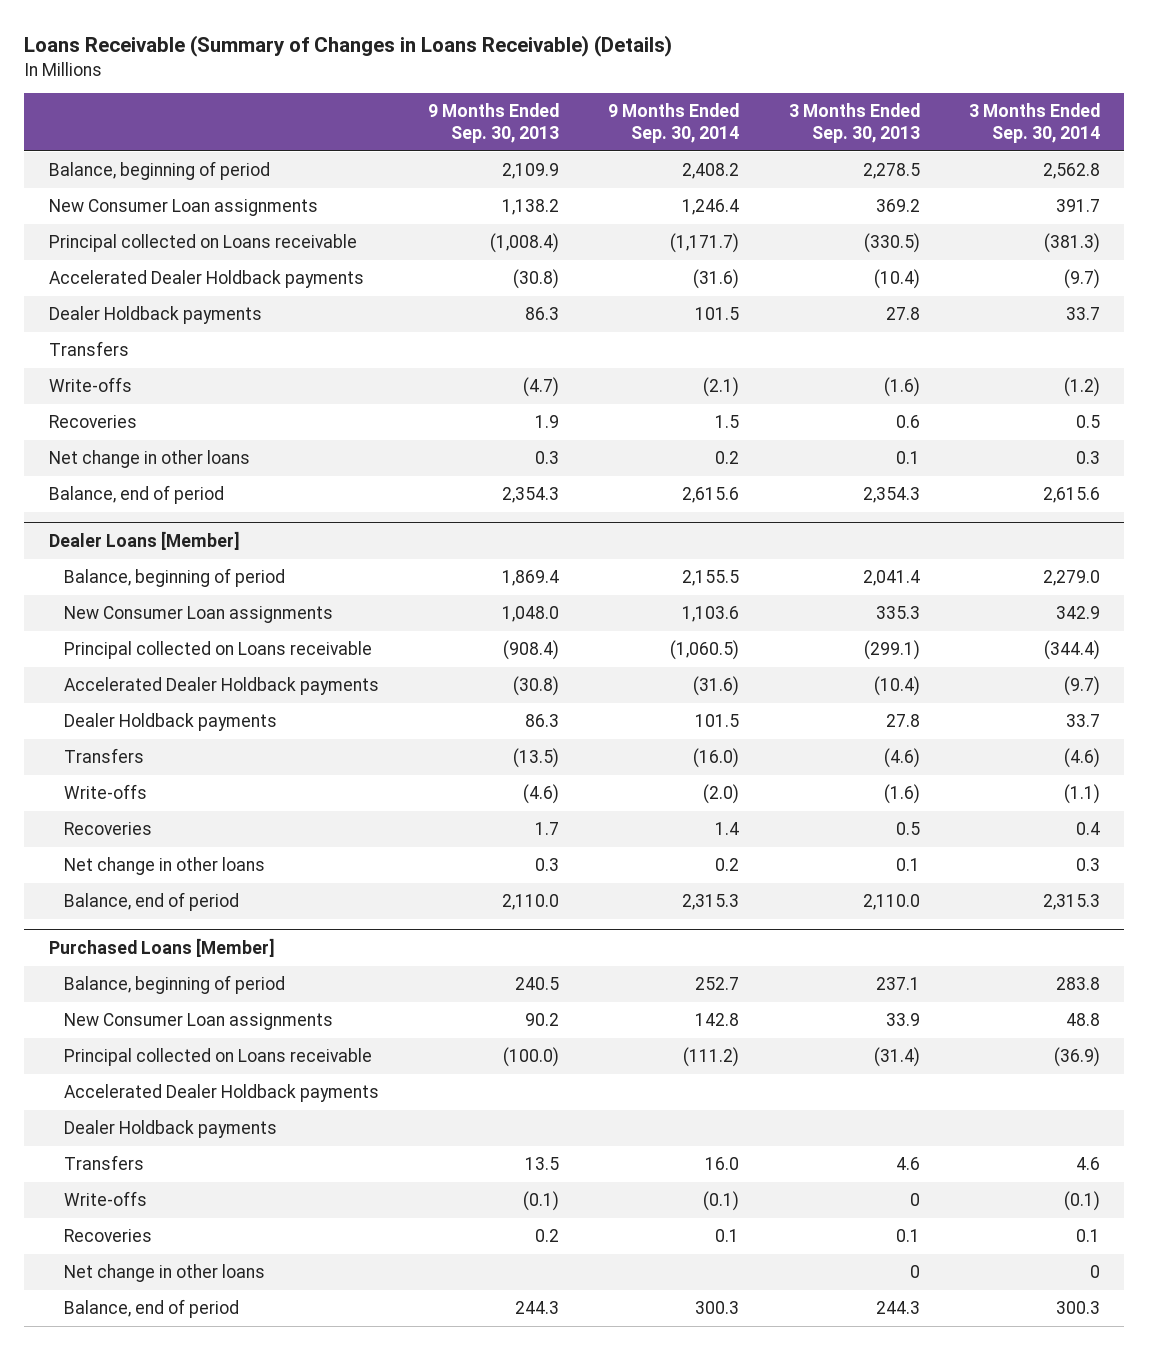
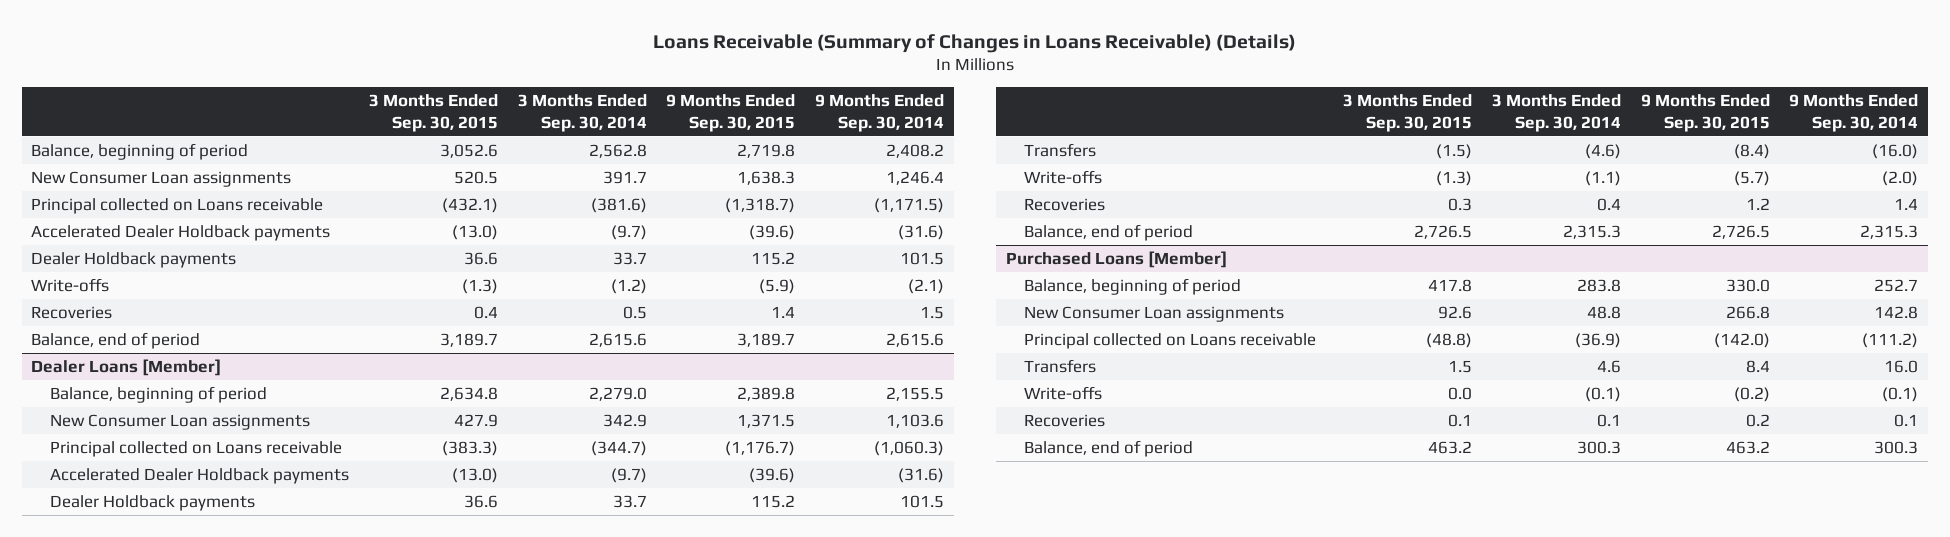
[428,103,560,144] 9 Months Ended Sep. 30, 2013 -> none
[788,103,920,144] 3 Months Ended Sep. 30, 2013 -> none
none -> [368,94,498,132] 3 Months Ended Sep. 30, 2015
none -> [666,94,796,132] 9 Months Ended Sep. 30, 2015
[670,233,740,254] (1,171.7) -> [873,197,944,213] (1,171.5)
[1043,233,1100,254] (381.3) -> [590,197,647,213] (381.6)
[48,341,129,357] Transfers -> none
[48,450,250,469] Net change in other loans -> none
[670,640,740,661] (1,060.5) -> [873,440,944,456] (1,060.3)
[1043,640,1100,661] (344.4) -> [590,440,647,456] (344.7)
[63,857,265,876] Net change in other loans -> none
[63,1084,379,1103] Accelerated Dealer Holdback payments -> none
[63,1120,277,1139] Dealer Holdback payments -> none
[63,1264,265,1283] Net change in other loans -> none

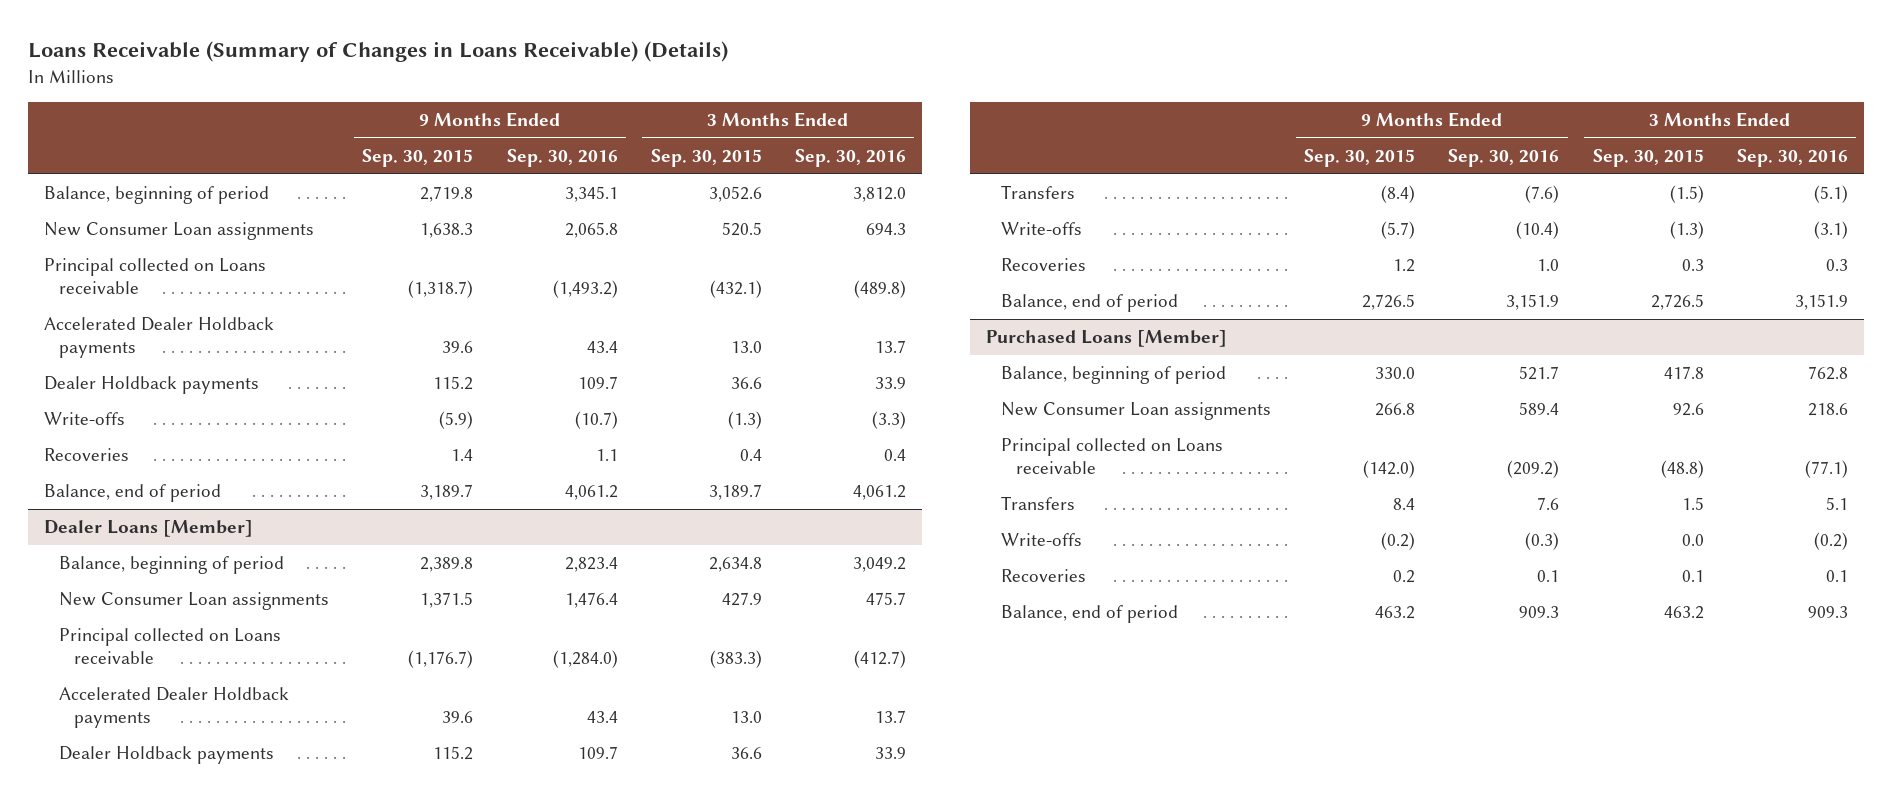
[517,94,647,132] 3 Months Ended Sep. 30, 2014 -> none
[814,94,944,132] 9 Months Ended Sep. 30, 2014 -> none
none -> [506,148,618,167] Sep. 30, 2016
none -> [794,148,906,167] Sep. 30, 2016
[451,224,498,240] (13.0) -> [730,340,762,353] 13.0
[749,224,796,240] (39.6) -> [442,340,474,353] 39.6
[451,467,498,483] (13.0) -> [730,710,762,723] 13.0
[749,467,796,483] (39.6) -> [442,710,474,723] 39.6

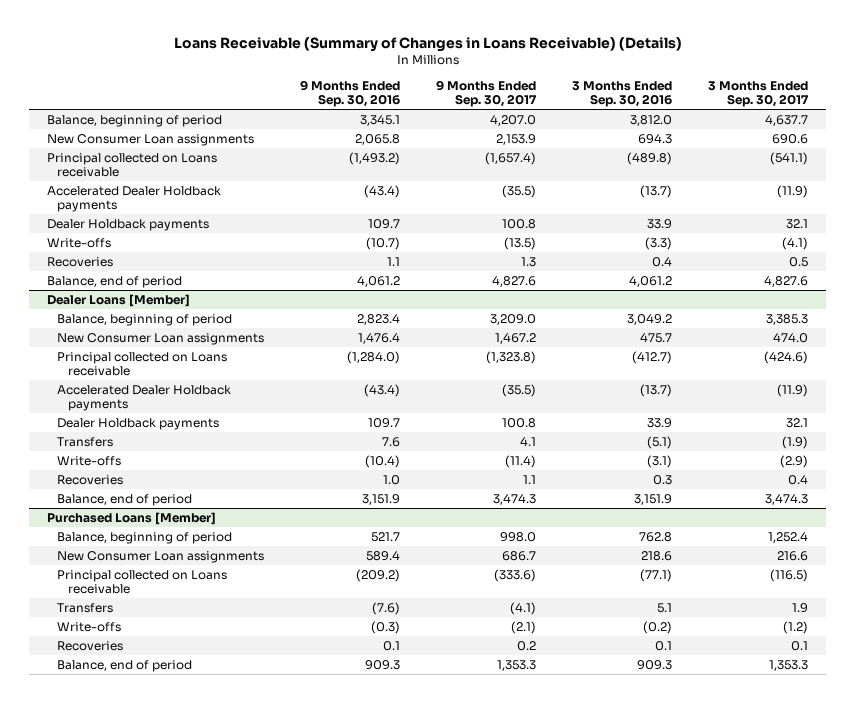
[362,148,474,167] Sep. 30, 2015 -> none
[650,148,762,167] Sep. 30, 2015 -> none
none -> [436,80,538,108] 9 Months Ended Sep. 30, 2017
none -> [707,81,809,108] 3 Months Ended Sep. 30, 2017
[586,340,618,353] 43.4 -> [364,184,401,198] (43.4)
[874,339,906,353] 13.7 -> [639,184,672,198] (13.7)
[586,710,618,723] 43.4 -> [364,383,401,397] (43.4)
[874,709,906,723] 13.7 -> [639,383,672,397] (13.7)
[1525,185,1560,204] (7.6) -> [382,436,401,447] 7.6
[1537,497,1560,511] 7.6 -> [372,601,401,615] (7.6)

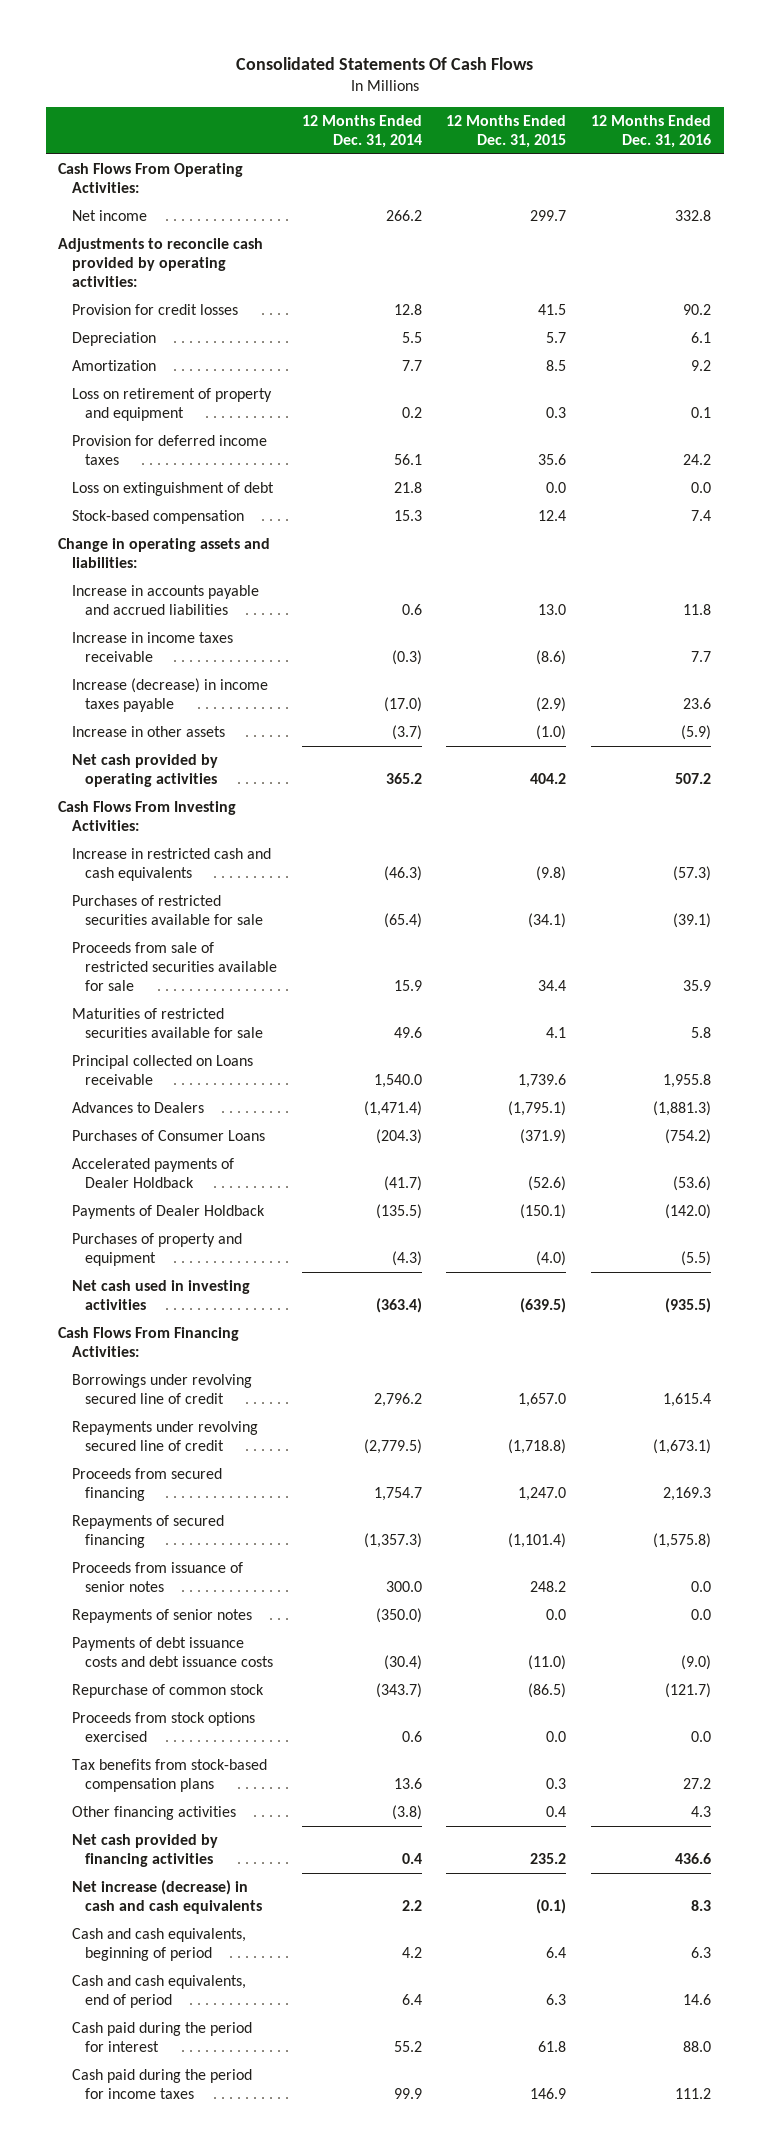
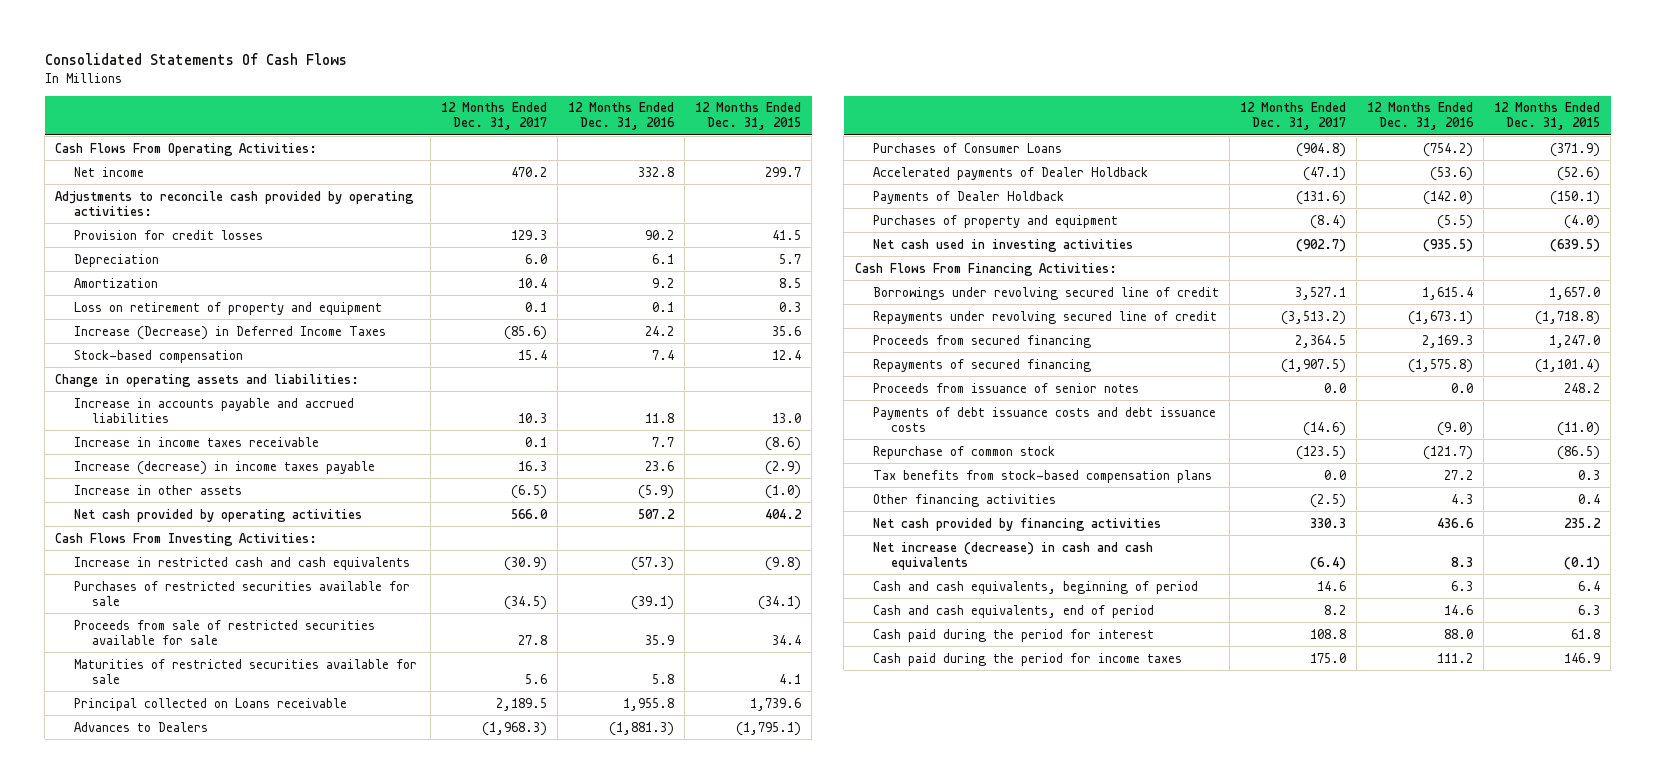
[301,115,422,149] 12 Months Ended Dec. 31, 2014 -> none
none -> [440,102,547,131] 12 Months Ended Dec. 31, 2017
[71,482,274,497] Loss on extinguishment of debt -> none
[71,435,267,465] Provision for deferred income taxes -> [73,325,386,340] Increase (Decrease) in Deferred Income Taxes
[71,1609,252,1624] Repayments of senior notes -> none
[71,1712,255,1742] Proceeds from stock options exercised -> none

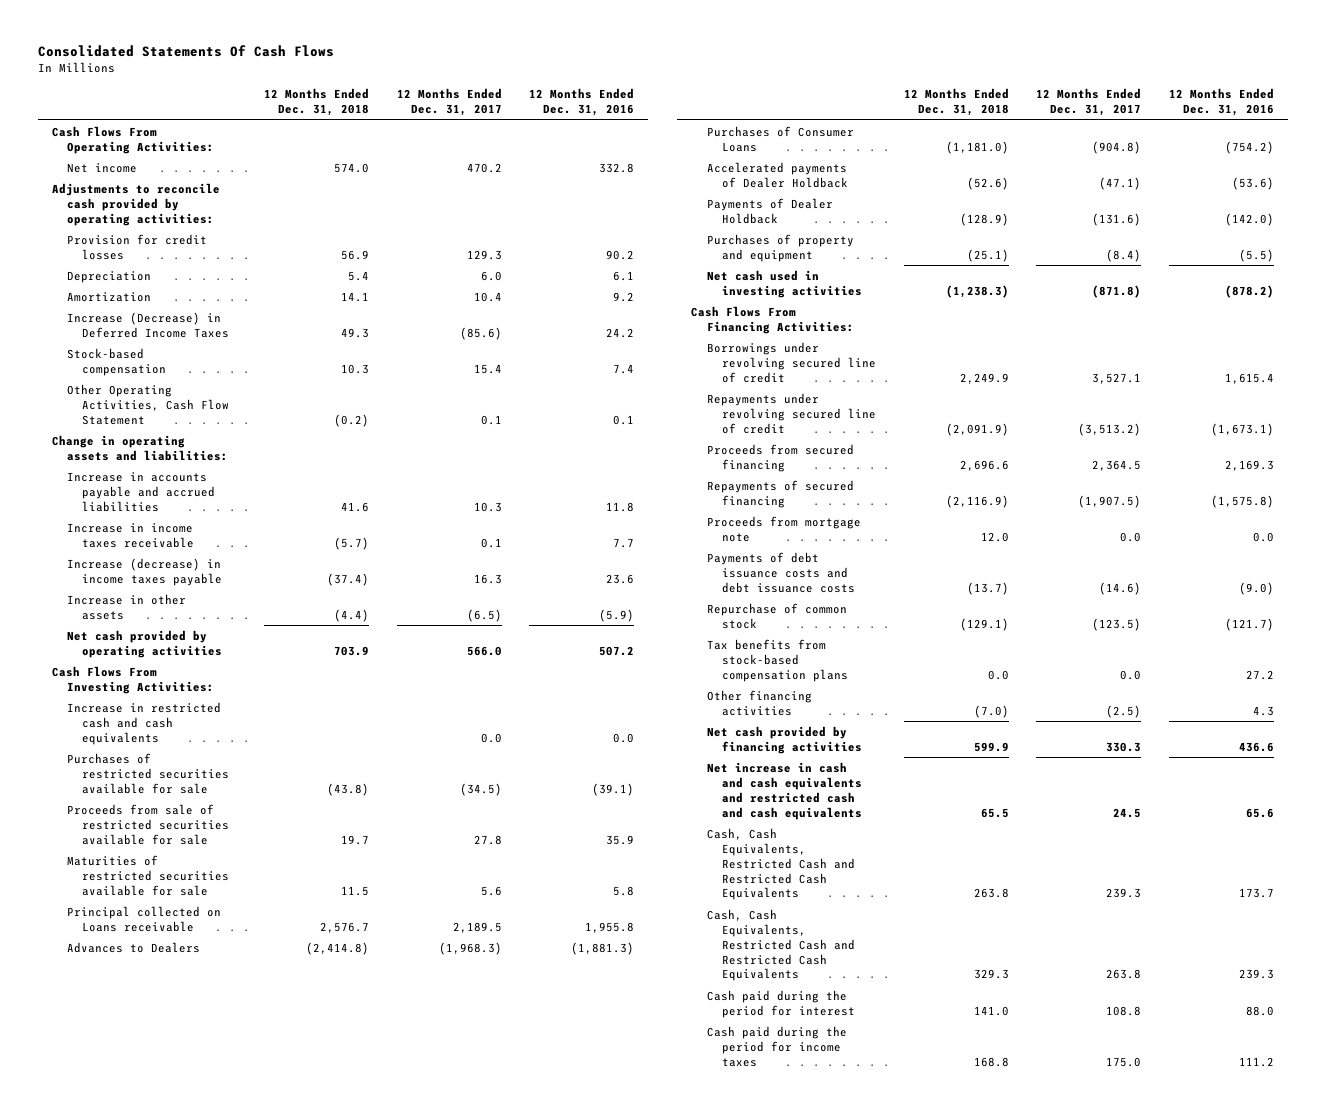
[695,102,802,131] 12 Months Ended Dec. 31, 2015 -> none
none -> [263,88,369,116] 12 Months Ended Dec. 31, 2018
[73,301,382,315] Loss on retirement of property and equipment -> none
none -> [66,383,229,425] Other Operating Activities, Cash Flow Statement
[503,556,547,571] (30.9) -> [480,732,502,743] 0.0
[630,556,674,571] (57.3) -> [613,732,635,743] 0.0
[1296,238,1347,252] (902.7) -> [1092,284,1142,298] (871.8)
[1423,238,1474,252] (935.5) -> [1225,284,1275,298] (878.2)
[873,382,1140,393] Proceeds from issuance of senior notes -> none
none -> [706,515,861,542] Proceeds from mortgage note
[873,580,1199,594] Cash and cash equivalents, beginning of period -> none
[873,604,1155,618] Cash and cash equivalents, end of period -> none
[873,541,1154,570] Net increase (decrease) in cash and cash equivalents -> [706,761,862,820] Net increase in cash and cash equivalents and restricted cash and cash equivalents
[1310,556,1347,570] (6.4) -> [1113,807,1142,818] 24.5
[1451,556,1474,567] 8.3 -> [1246,807,1275,818] 65.6
none -> [706,827,855,901] Cash, Cash Equivalents, Restricted Cash and Restricted Cash Equivalents
none -> [706,908,855,982] Cash, Cash Equivalents, Restricted Cash and Restricted Cash Equivalents

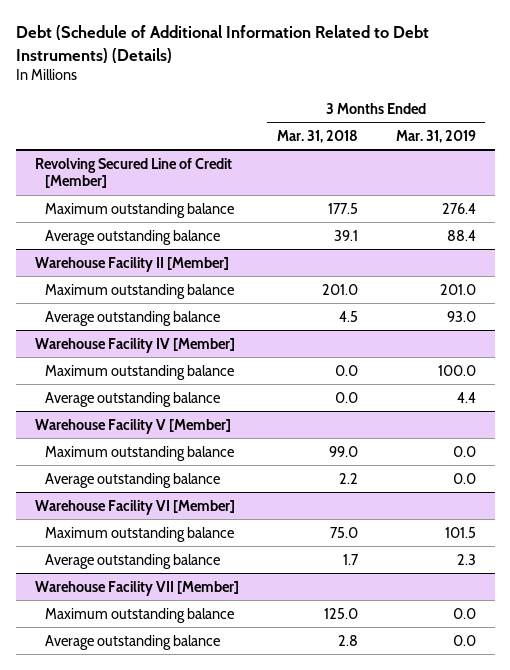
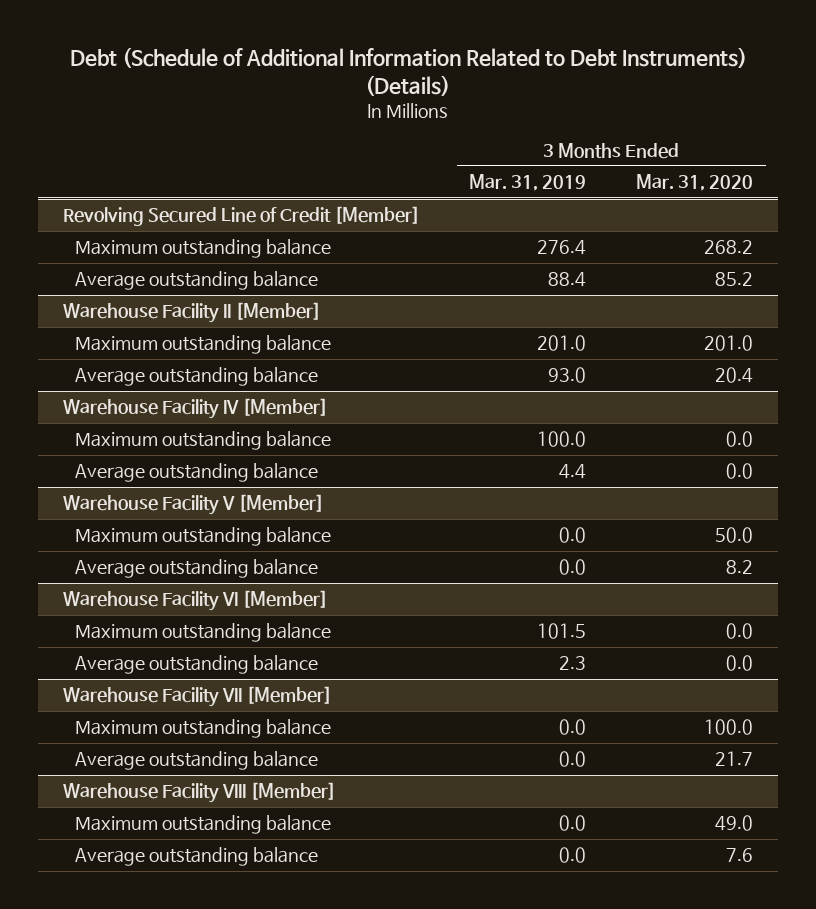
[276,129,358,143] Mar. 31, 2018 -> none
none -> [636,174,754,192] Mar. 31, 2020
none -> [62,782,336,804] Warehouse Facility VIII [Member]
none -> [75,815,332,835] Maximum outstanding balance
none -> [75,847,319,867] Average outstanding balance

